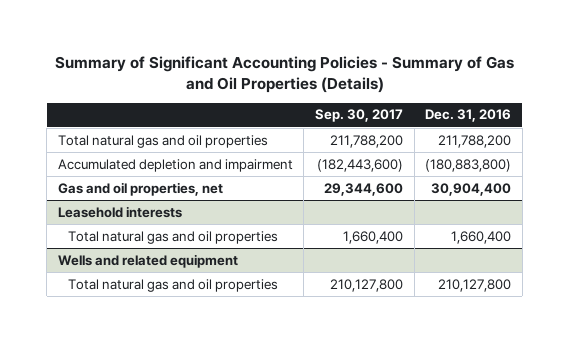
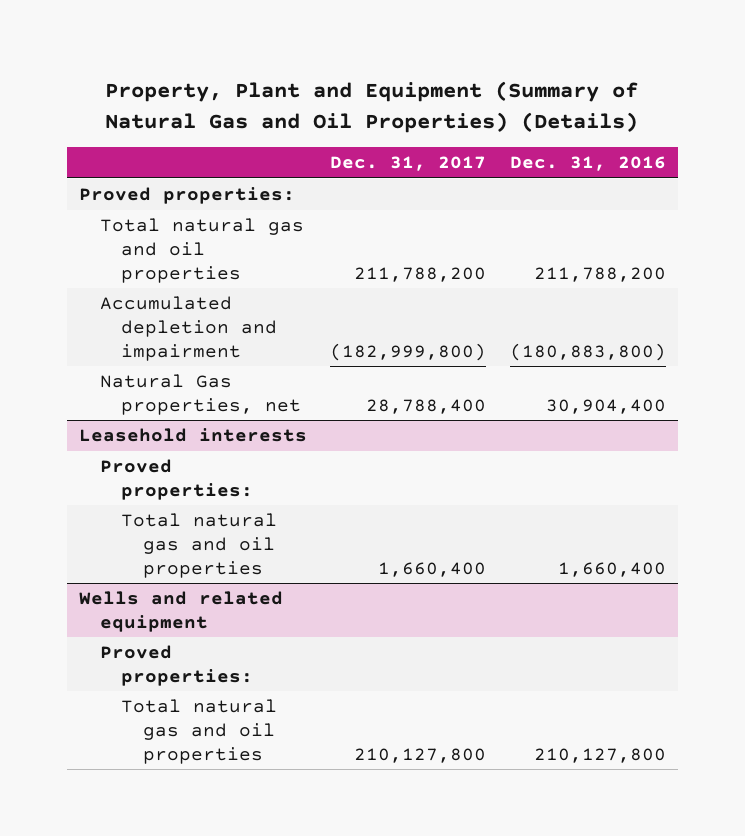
[54,55,514,94] Summary of Significant Accounting Policies - Summary of Gas and Oil Properties (Details) -> [105,81,639,133] Property, Plant and Equipment (Summary of Natural Gas and Oil Properties) (Details)
[315,109,404,123] Sep. 30, 2017 -> none
none -> [330,156,487,172] Dec. 31, 2017
none -> [78,187,295,205] Proved properties:
[57,181,223,196] Gas and oil properties, net -> [99,374,302,415] Natural Gas properties, net
none -> [99,459,254,500] Proved properties:
none -> [99,645,254,686] Proved properties:

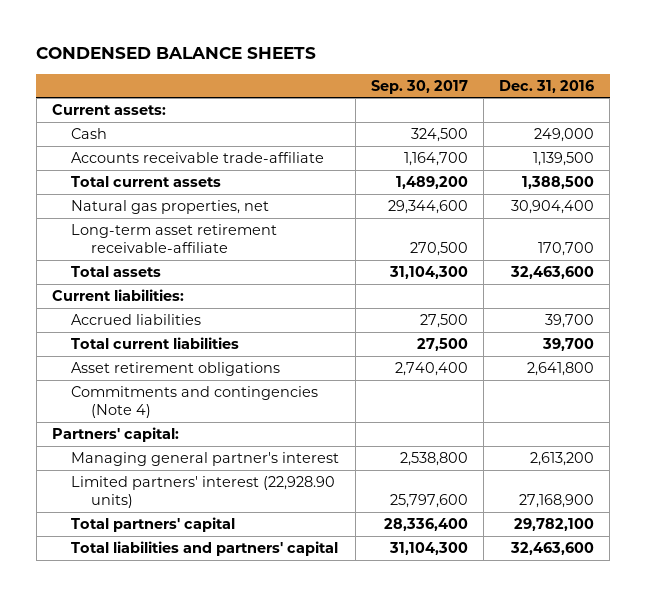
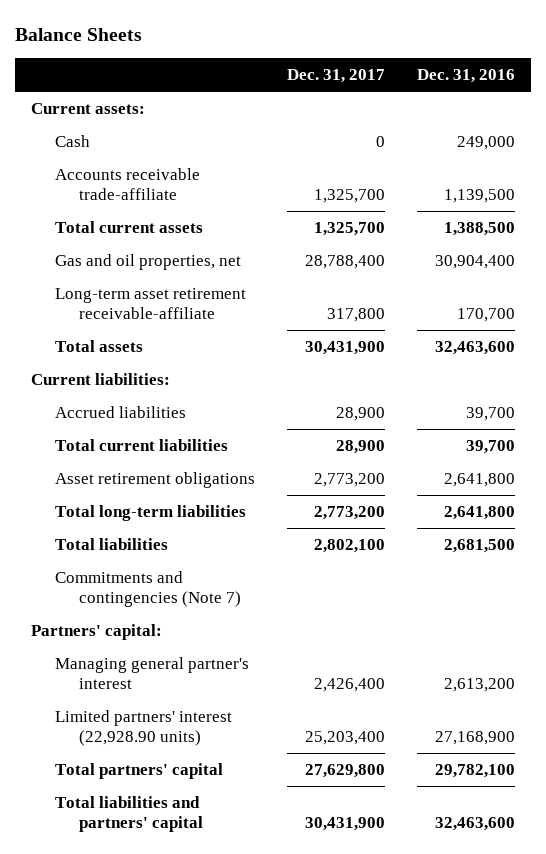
[36,47,317,60] CONDENSED BALANCE SHEETS -> [15,28,143,42] Balance Sheets
[370,79,468,94] Sep. 30, 2017 -> none
none -> [287,69,386,84] Dec. 31, 2017
[71,199,270,214] Natural gas properties, net -> [54,253,241,270] Gas and oil properties, net
none -> [54,504,246,521] Total long-term liabilities
none -> [54,537,168,550] Total liabilities
[71,385,319,419] Commitments and contingencies (Note 4) -> [54,570,241,607] Commitments and contingencies (Note 7)

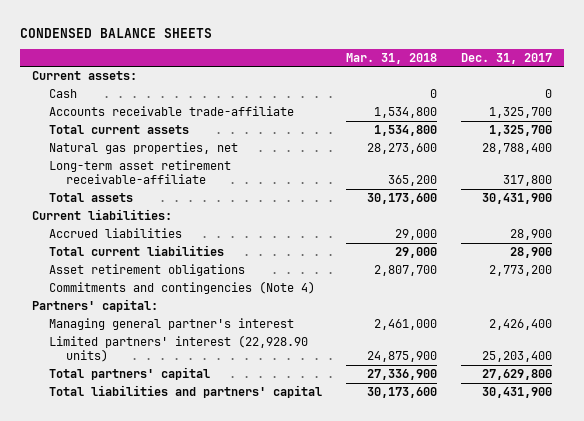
[15,28,143,42] Balance Sheets -> [20,27,213,38] CONDENSED BALANCE SHEETS
[417,69,516,84] Dec. 31, 2016 -> none
none -> [346,52,438,64] Mar. 31, 2018
[54,253,241,270] Gas and oil properties, net -> [49,141,239,154] Natural gas properties, net
[54,504,246,521] Total long-term liabilities -> none
[54,537,168,550] Total liabilities -> none
[54,570,241,607] Commitments and contingencies (Note 7) -> [49,280,316,294] Commitments and contingencies (Note 4)

